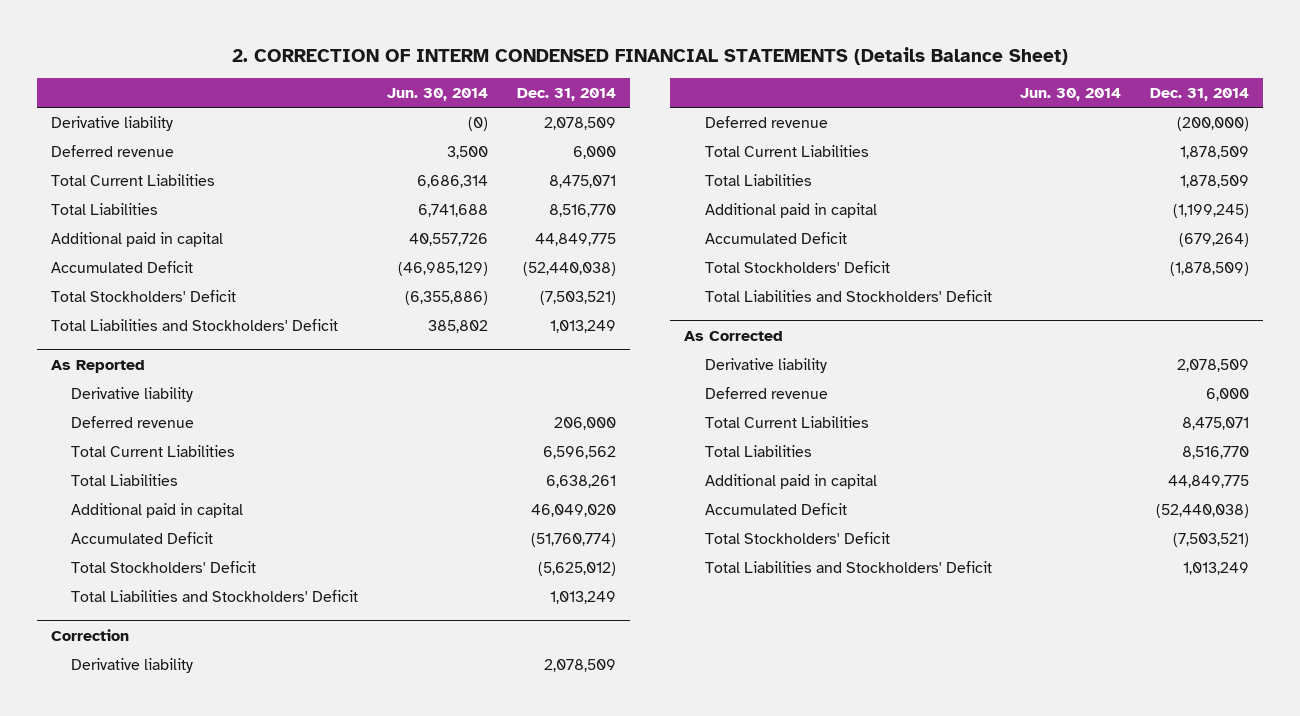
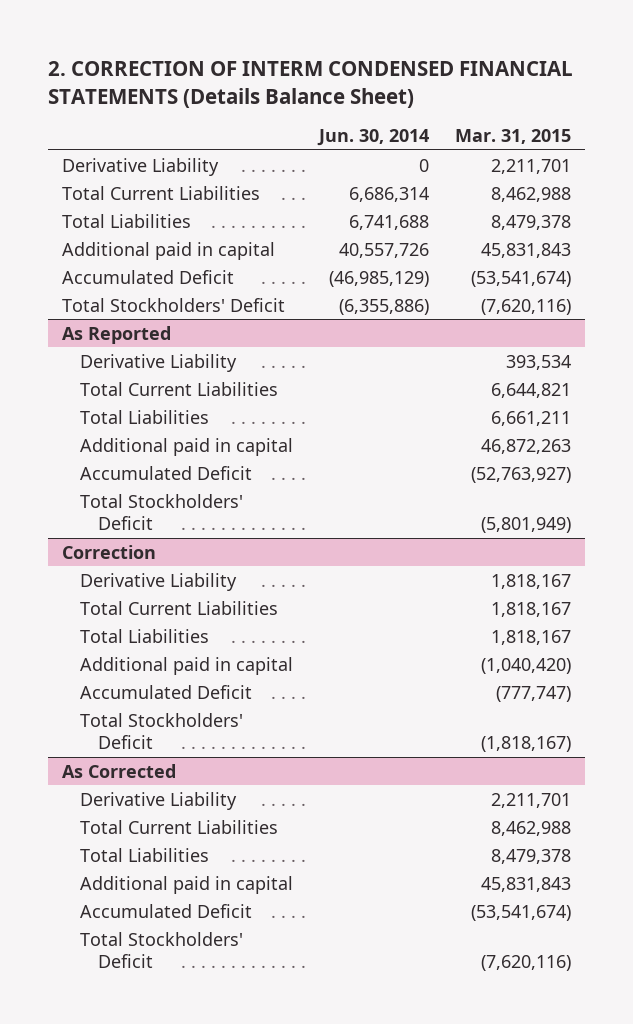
[516,88,616,102] Dec. 31, 2014 -> none
none -> [455,129,572,145] Mar. 31, 2015
[51,145,175,158] Deferred revenue -> none
[51,116,174,132] Derivative liability -> [61,157,219,176] Derivative Liability
[467,117,488,132] (0) -> [419,158,430,172] 0
[51,319,339,332] Total Liabilities and Stockholders' Deficit -> none
[71,416,195,429] Deferred revenue -> none
[71,387,194,403] Derivative liability -> [79,353,237,372] Derivative Liability
[71,590,359,603] Total Liabilities and Stockholders' Deficit -> none
[704,116,828,129] Deferred revenue -> none
[71,658,194,674] Derivative liability -> [79,572,237,591] Derivative Liability
[704,290,992,303] Total Liabilities and Stockholders' Deficit -> none
[704,387,828,400] Deferred revenue -> none
[704,358,827,374] Derivative liability -> [79,791,237,810] Derivative Liability
[704,561,992,574] Total Liabilities and Stockholders' Deficit -> none

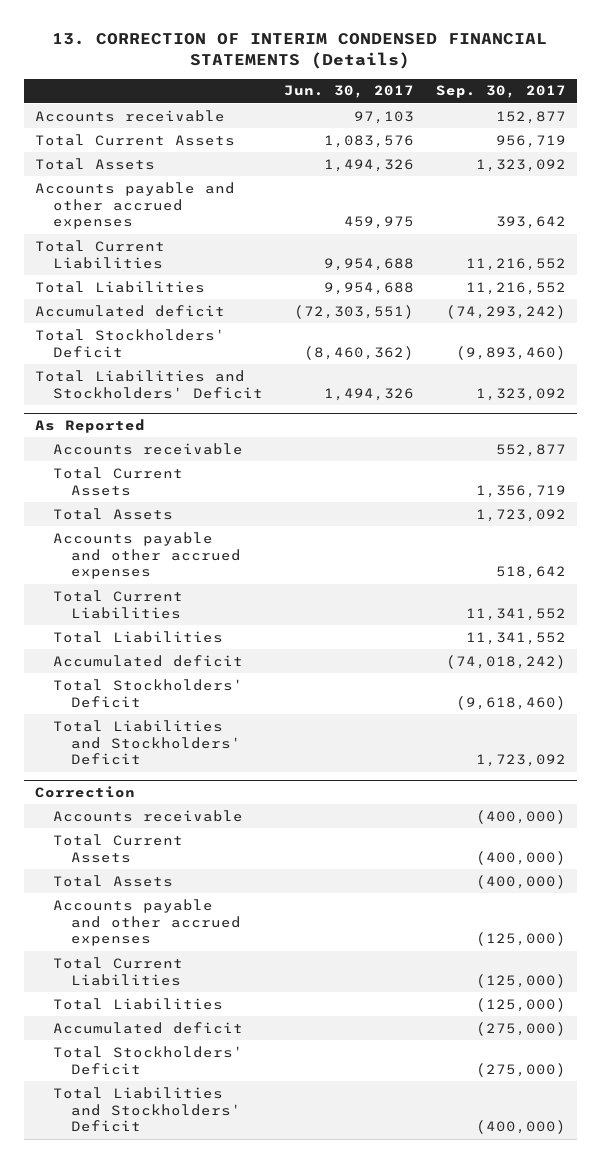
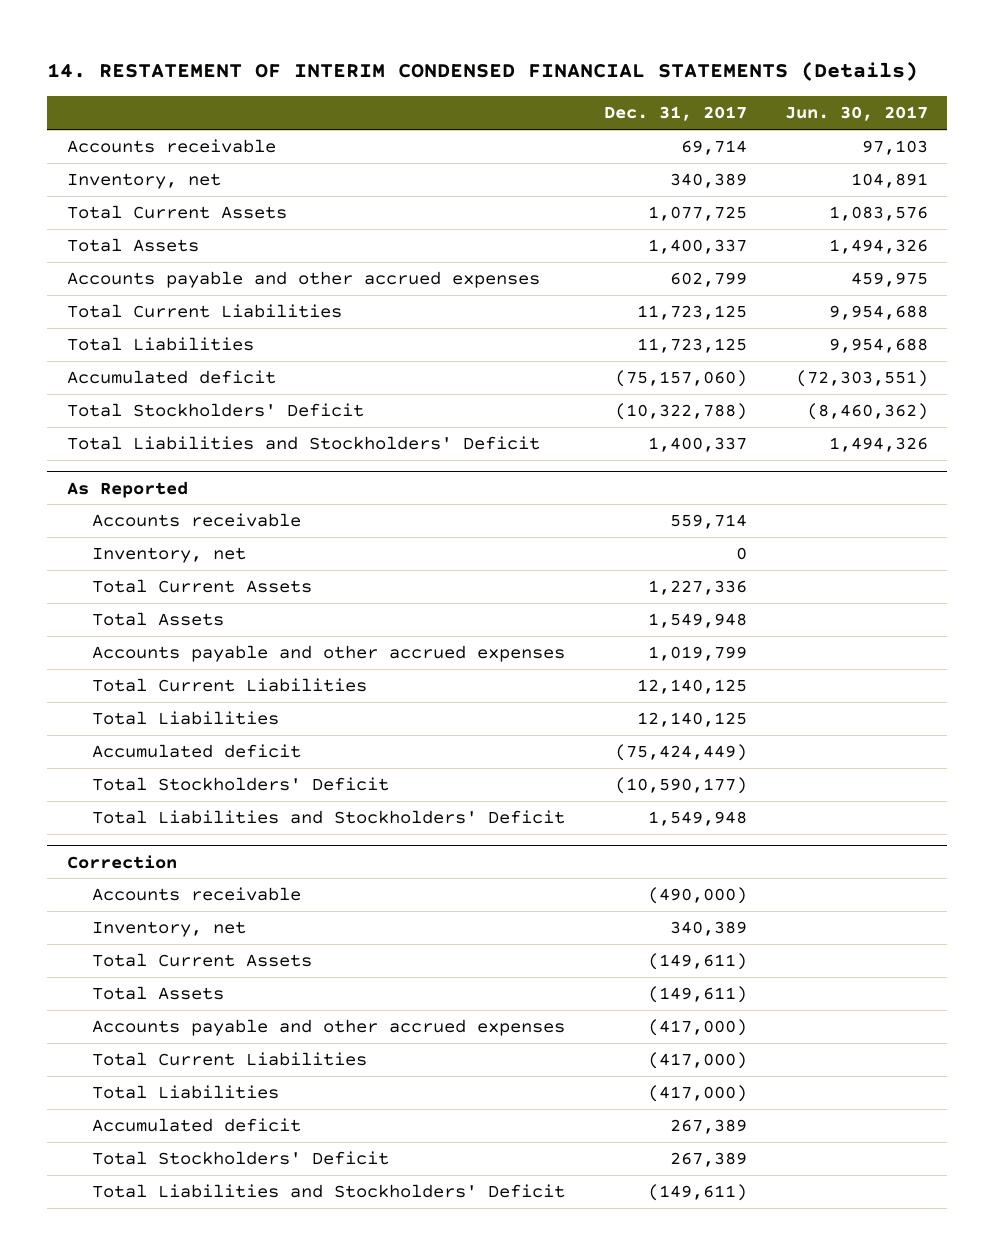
[52,33,548,70] 13. CORRECTION OF INTERIM CONDENSED FINANCIAL STATEMENTS (Details) -> [47,61,919,82] 14. RESTATEMENT OF INTERIM CONDENSED FINANCIAL STATEMENTS (Details)
[436,85,567,99] Sep. 30, 2017 -> none
none -> [603,106,747,122] Dec. 31, 2017
none -> [66,173,221,190] Inventory, net
none -> [92,547,247,564] Inventory, net
none -> [92,921,247,938] Inventory, net

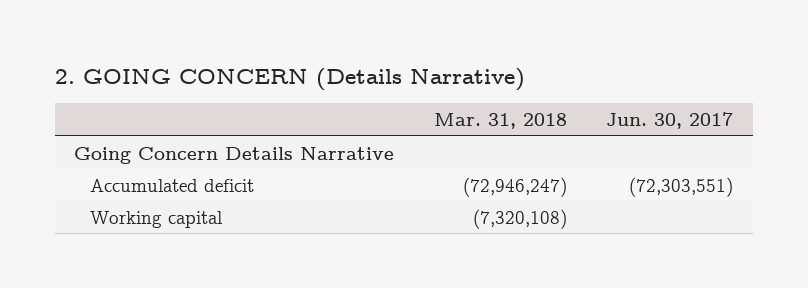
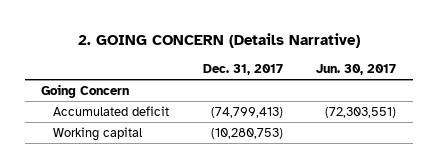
[433,113,567,130] Mar. 31, 2018 -> none
none -> [202,63,283,75] Dec. 31, 2017
[74,146,395,164] Going Concern Details Narrative -> [41,84,130,99] Going Concern

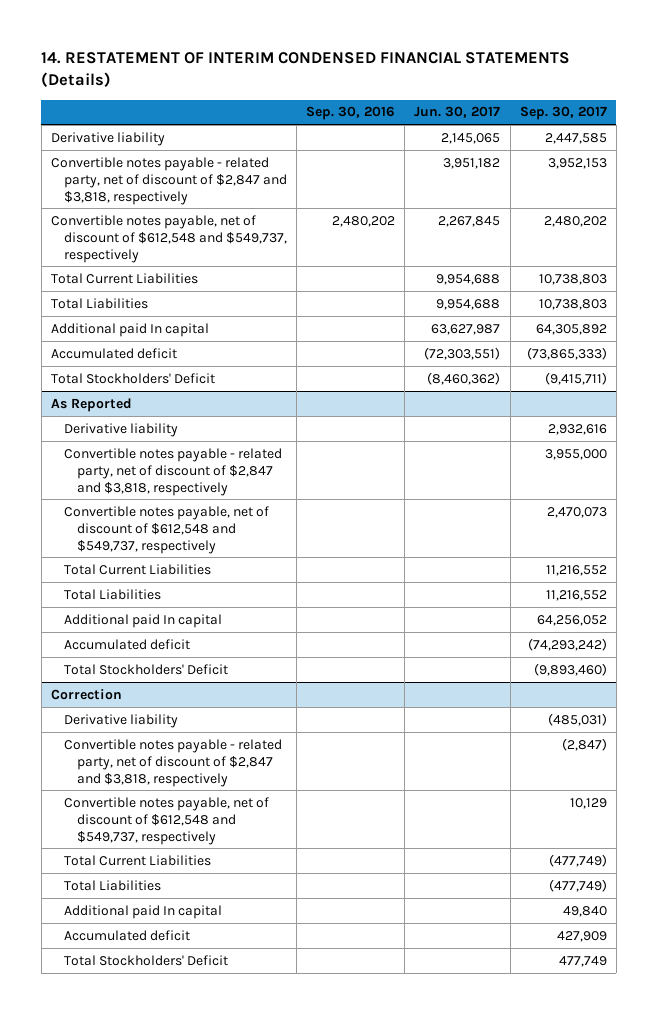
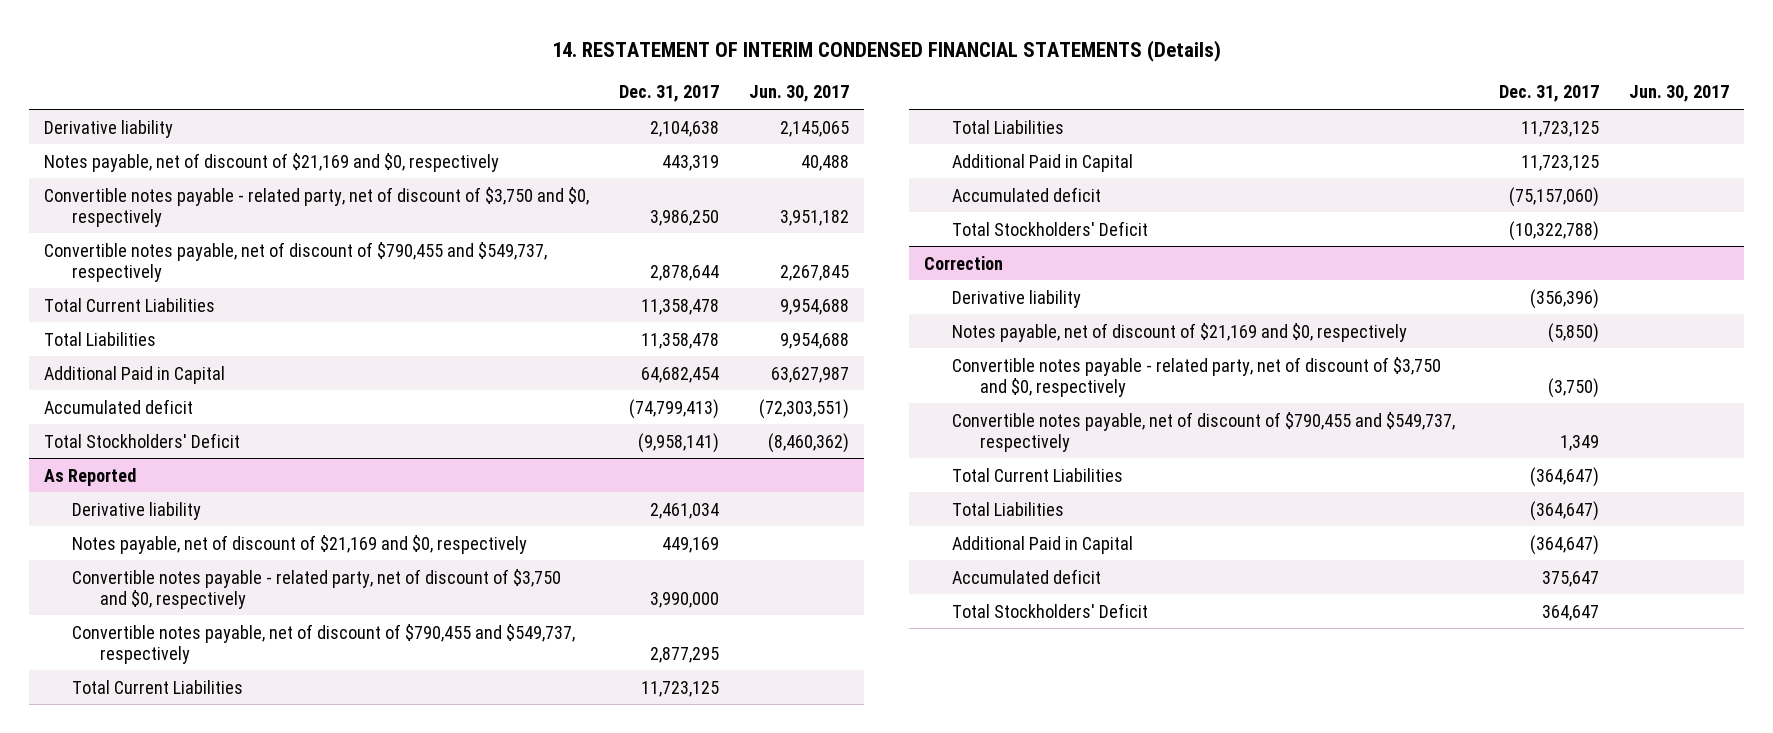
[306,106,396,121] Sep. 30, 2016 -> none
[519,106,607,121] Sep. 30, 2017 -> none
none -> [618,85,719,103] Dec. 31, 2017
none -> [43,152,499,172] Notes payable, net of discount of $21,169 and $0, respectively
[50,156,288,205] Convertible notes payable - related party, net of discount of $2,847 and $3,818, respectively -> [43,186,589,227] Convertible notes payable - related party, net of discount of $3,750 and $0, respectively
[50,214,288,263] Convertible notes payable, net of discount of $612,548 and $549,737, respectively -> [43,241,547,282] Convertible notes payable, net of discount of $790,455 and $549,737, respectively
[50,322,209,337] Additional paid In capital -> [43,365,225,384] Additional Paid in Capital
none -> [71,534,527,554] Notes payable, net of discount of $21,169 and $0, respectively
[64,447,283,496] Convertible notes payable - related party, net of discount of $2,847 and $3,818, respectively -> [71,568,561,609] Convertible notes payable - related party, net of discount of $3,750 and $0, respectively
[64,505,270,554] Convertible notes payable, net of discount of $612,548 and $549,737, respectively -> [71,623,575,664] Convertible notes payable, net of discount of $790,455 and $549,737, respectively
[64,613,223,628] Additional paid In capital -> [952,153,1134,172] Additional Paid in Capital
none -> [952,322,1408,342] Notes payable, net of discount of $21,169 and $0, respectively
[64,738,283,787] Convertible notes payable - related party, net of discount of $2,847 and $3,818, respectively -> [952,356,1442,397] Convertible notes payable - related party, net of discount of $3,750 and $0, respectively
[64,796,270,845] Convertible notes payable, net of discount of $612,548 and $549,737, respectively -> [952,411,1456,452] Convertible notes payable, net of discount of $790,455 and $549,737, respectively
[64,904,223,919] Additional paid In capital -> [952,535,1134,554] Additional Paid in Capital

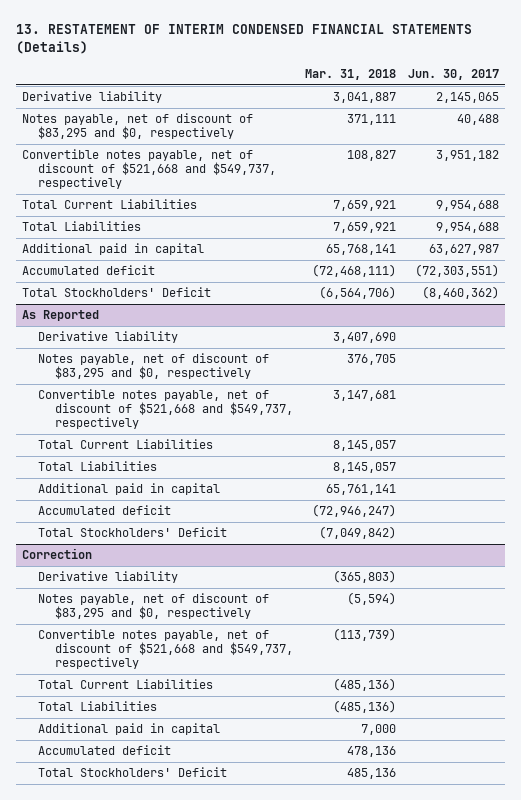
[551,39,1221,62] 14. RESTATEMENT OF INTERIM CONDENSED FINANCIAL STATEMENTS (Details) -> [16,23,473,54] 13. RESTATEMENT OF INTERIM CONDENSED FINANCIAL STATEMENTS (Details)
[618,85,719,103] Dec. 31, 2017 -> none
none -> [304,69,396,81] Mar. 31, 2018
[43,241,547,282] Convertible notes payable, net of discount of $790,455 and $549,737, respectively -> none
[43,152,499,172] Notes payable, net of discount of $21,169 and $0, respectively -> [22,112,254,140] Notes payable, net of discount of $83,295 and $0, respectively
[43,186,589,227] Convertible notes payable - related party, net of discount of $3,750 and $0, respectively -> [22,148,277,190] Convertible notes payable, net of discount of $521,668 and $549,737, respectively
[43,365,225,384] Additional Paid in Capital -> [22,242,205,255] Additional paid in capital
[71,623,575,664] Convertible notes payable, net of discount of $790,455 and $549,737, respectively -> none
[71,534,527,554] Notes payable, net of discount of $21,169 and $0, respectively -> [38,352,270,380] Notes payable, net of discount of $83,295 and $0, respectively
[71,568,561,609] Convertible notes payable - related party, net of discount of $3,750 and $0, respectively -> [38,388,293,430] Convertible notes payable, net of discount of $521,668 and $549,737, respectively
[952,153,1134,172] Additional Paid in Capital -> [38,482,221,495] Additional paid in capital
[952,411,1456,452] Convertible notes payable, net of discount of $790,455 and $549,737, respectively -> none
[952,322,1408,342] Notes payable, net of discount of $21,169 and $0, respectively -> [38,592,270,620] Notes payable, net of discount of $83,295 and $0, respectively
[952,356,1442,397] Convertible notes payable - related party, net of discount of $3,750 and $0, respectively -> [38,628,293,670] Convertible notes payable, net of discount of $521,668 and $549,737, respectively
[952,535,1134,554] Additional Paid in Capital -> [38,722,221,735] Additional paid in capital

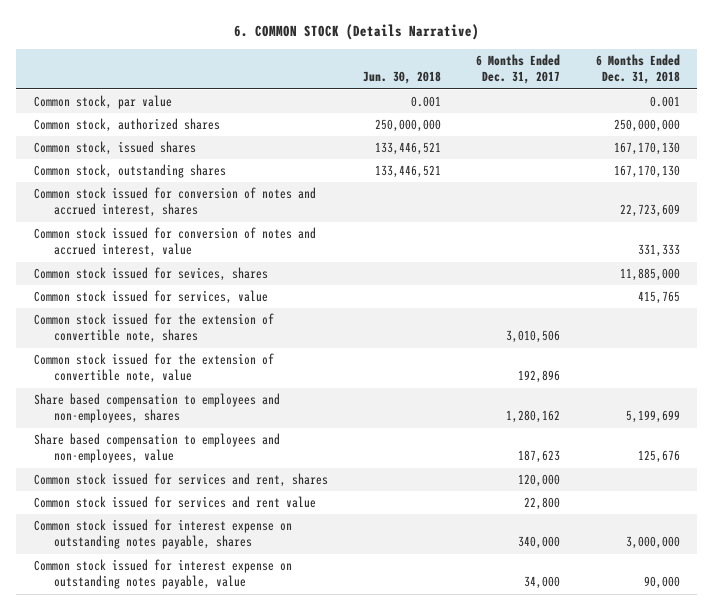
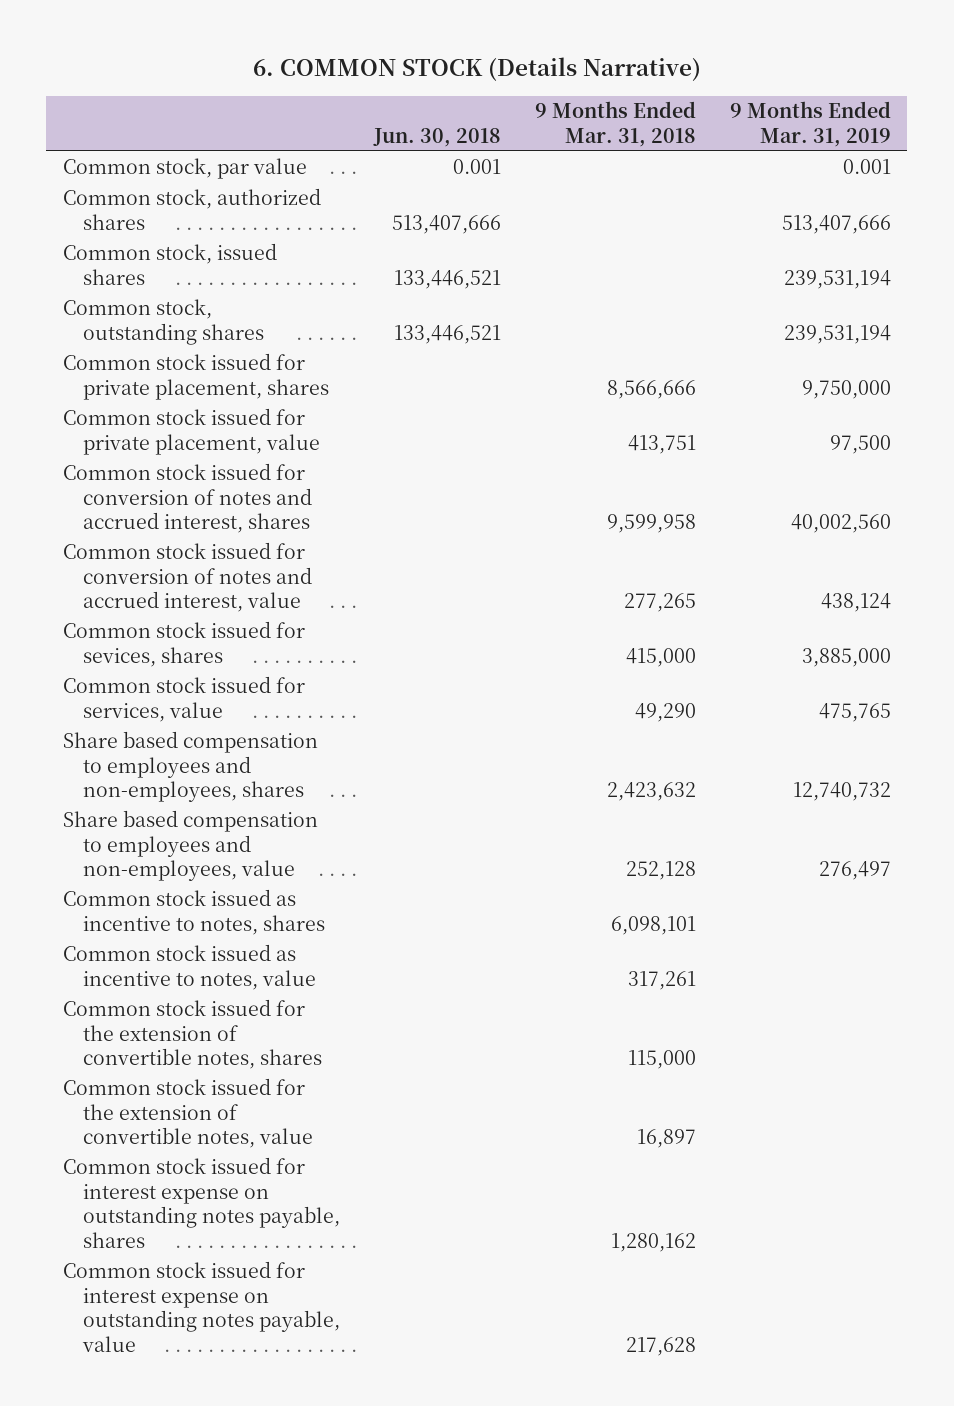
[476,54,561,85] 6 Months Ended Dec. 31, 2017 -> none
[595,54,680,85] 6 Months Ended Dec. 31, 2018 -> none
none -> [534,101,696,147] 9 Months Ended Mar. 31, 2018
none -> [729,101,891,147] 9 Months Ended Mar. 31, 2019
[375,119,442,133] 250,000,000 -> [392,214,502,234] 513,407,666
none -> [63,353,330,400] Common stock issued for private placement, shares
none -> [63,408,321,455] Common stock issued for private placement, value
[34,313,275,344] Common stock issued for the extension of convertible note, shares -> none
[34,353,275,384] Common stock issued for the extension of convertible note, value -> none
[34,473,329,488] Common stock issued for services and rent, shares -> none
[34,496,317,509] Common stock issued for services and rent value -> none
none -> [63,889,326,935] Common stock issued as incentive to notes, shares
none -> [63,944,317,990] Common stock issued as incentive to notes, value
none -> [63,999,323,1070] Common stock issued for the extension of convertible notes, shares
none -> [63,1078,314,1149] Common stock issued for the extension of convertible notes, value

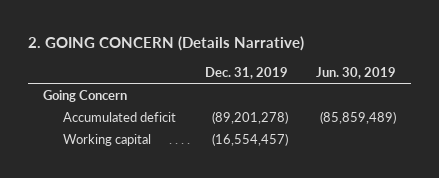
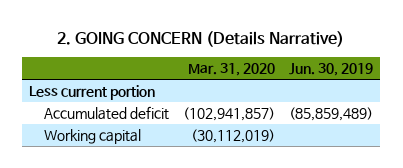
[204,67,288,80] Dec. 31, 2019 -> none
none -> [188,63,276,77] Mar. 31, 2020
[42,89,127,102] Going Concern -> [29,85,156,101] Less current portion

